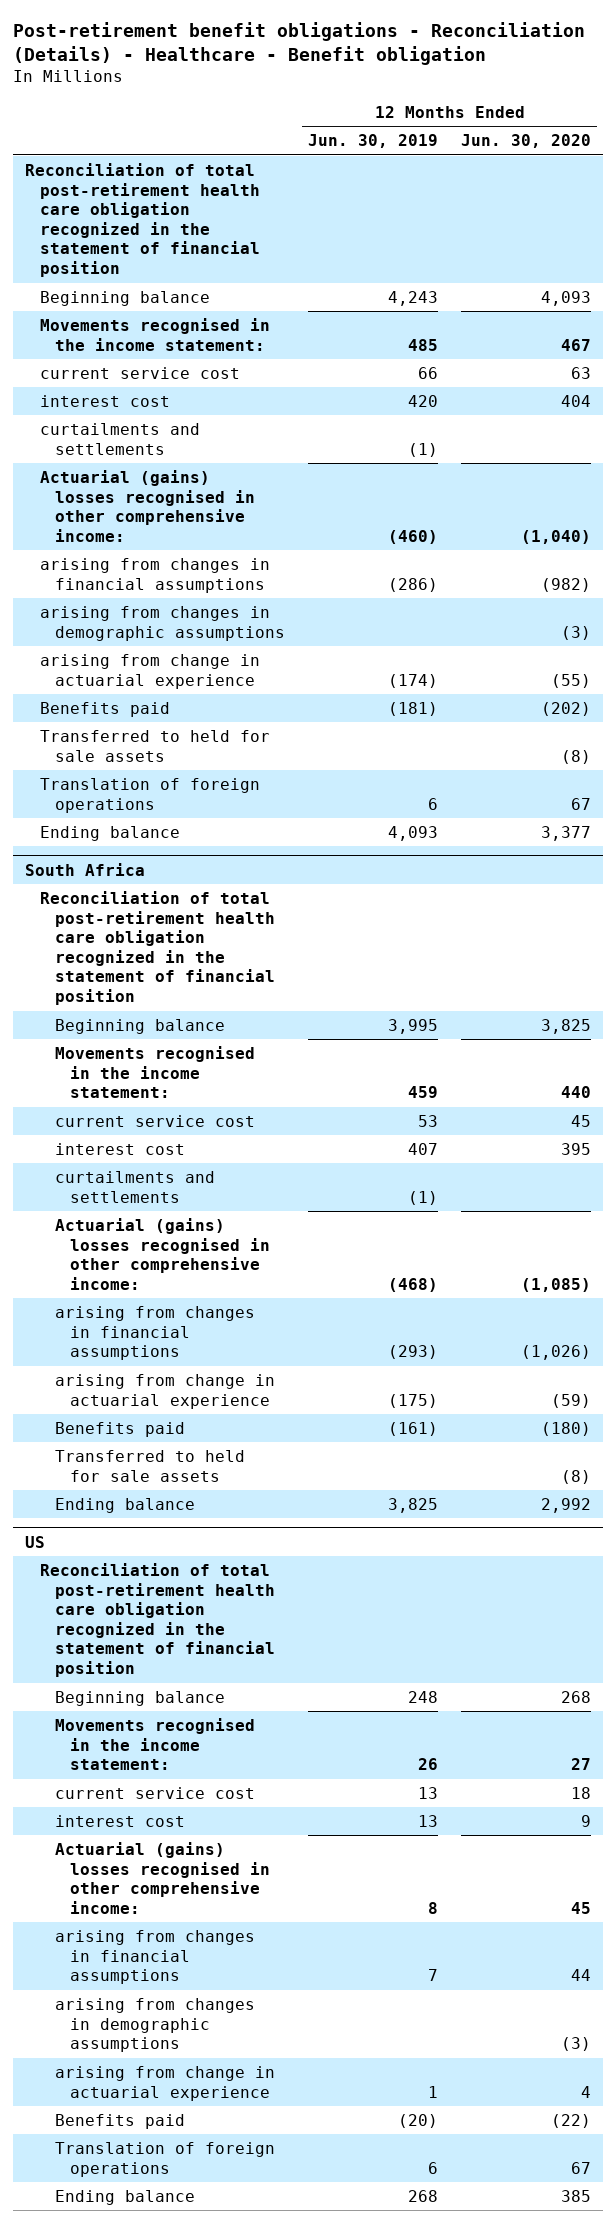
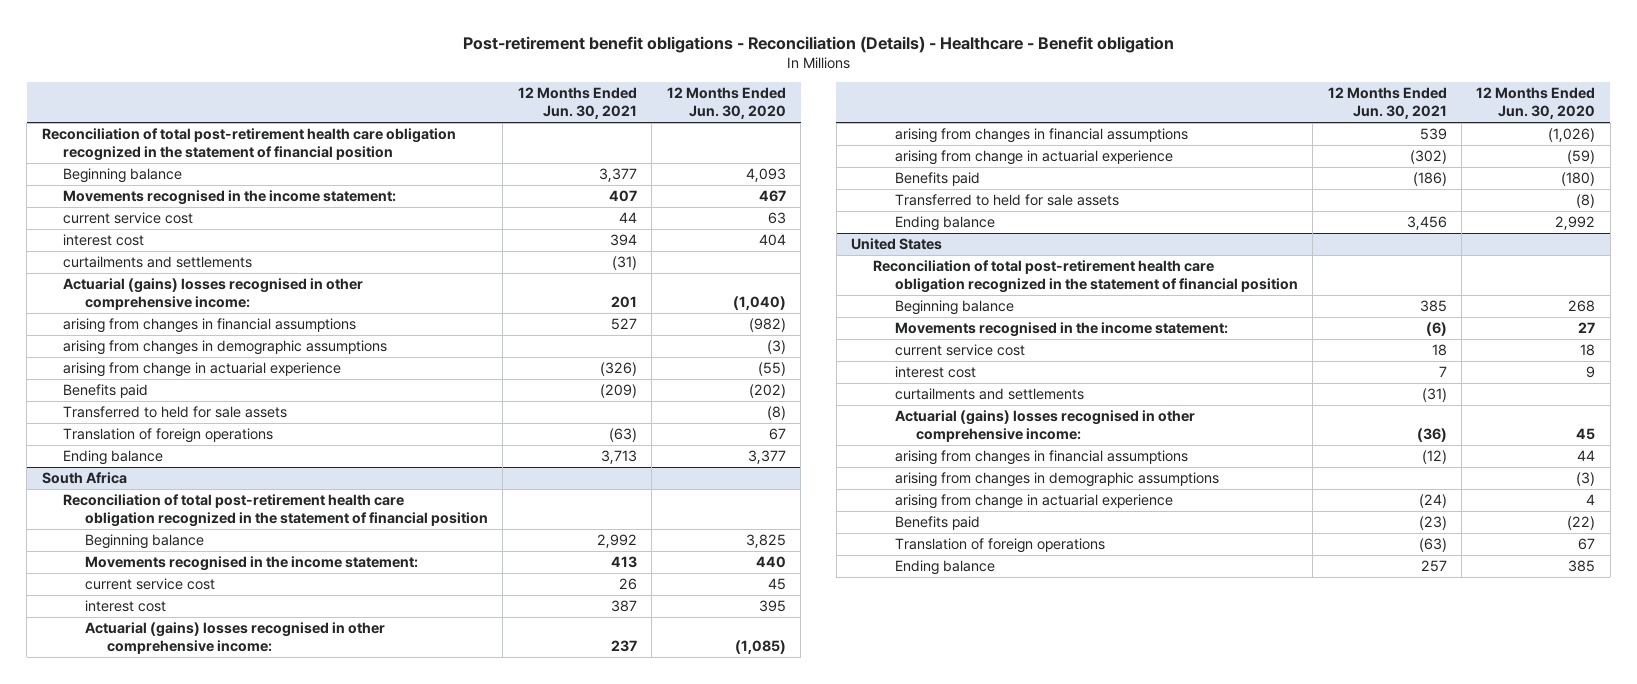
[308,134,439,149] Jun. 30, 2019 -> none
none -> [517,87,637,120] 12 Months Ended Jun. 30, 2021
[54,1170,215,1203] curtailments and settlements -> none
[24,1535,45,1548] US -> [851,237,943,250] United States
none -> [894,387,1084,400] curtailments and settlements

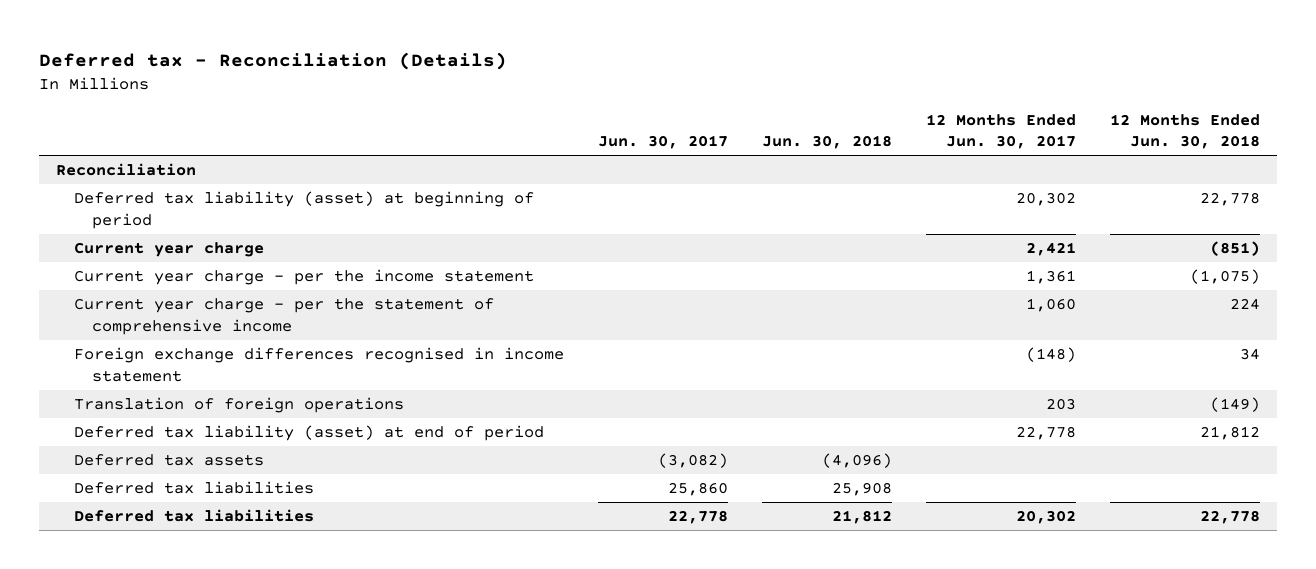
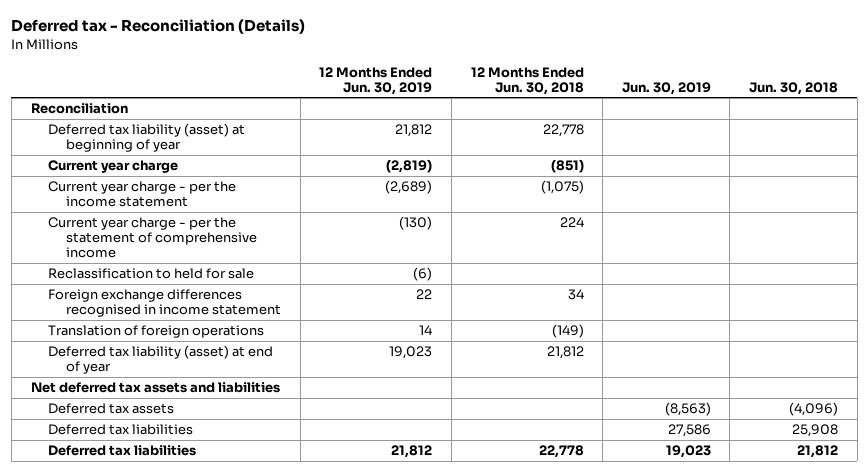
[597,135,728,150] Jun. 30, 2017 -> none
[925,113,1076,150] 12 Months Ended Jun. 30, 2017 -> none
none -> [319,66,433,95] 12 Months Ended Jun. 30, 2019
none -> [621,81,711,95] Jun. 30, 2019
[74,190,535,229] Deferred tax liability (asset) at beginning of period -> [48,123,246,152] Deferred tax liability (asset) at beginning of year
none -> [48,268,255,280] Reclassification to held for sale
[74,424,545,441] Deferred tax liability (asset) at end of period -> [48,345,274,374] Deferred tax liability (asset) at end of year
none -> [30,382,280,394] Net deferred tax assets and liabilities

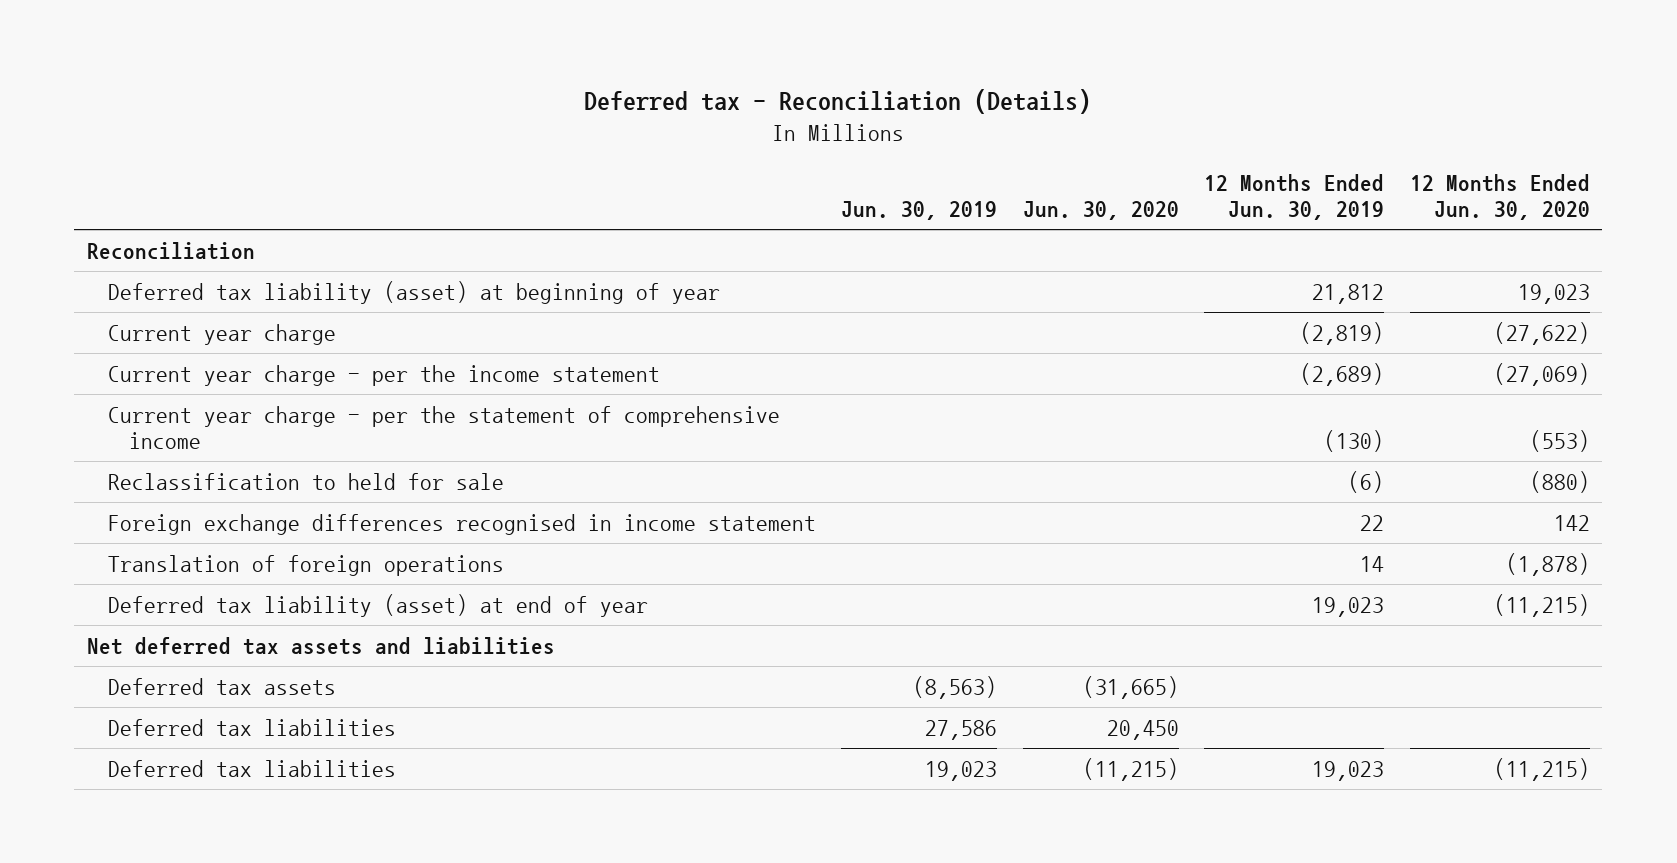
[470,66,584,95] 12 Months Ended Jun. 30, 2018 -> none
[748,81,838,95] Jun. 30, 2018 -> none
none -> [1022,200,1179,220] Jun. 30, 2020
none -> [1409,173,1590,220] 12 Months Ended Jun. 30, 2020
[391,445,433,459] 21,812 -> [1312,760,1385,781] 19,023

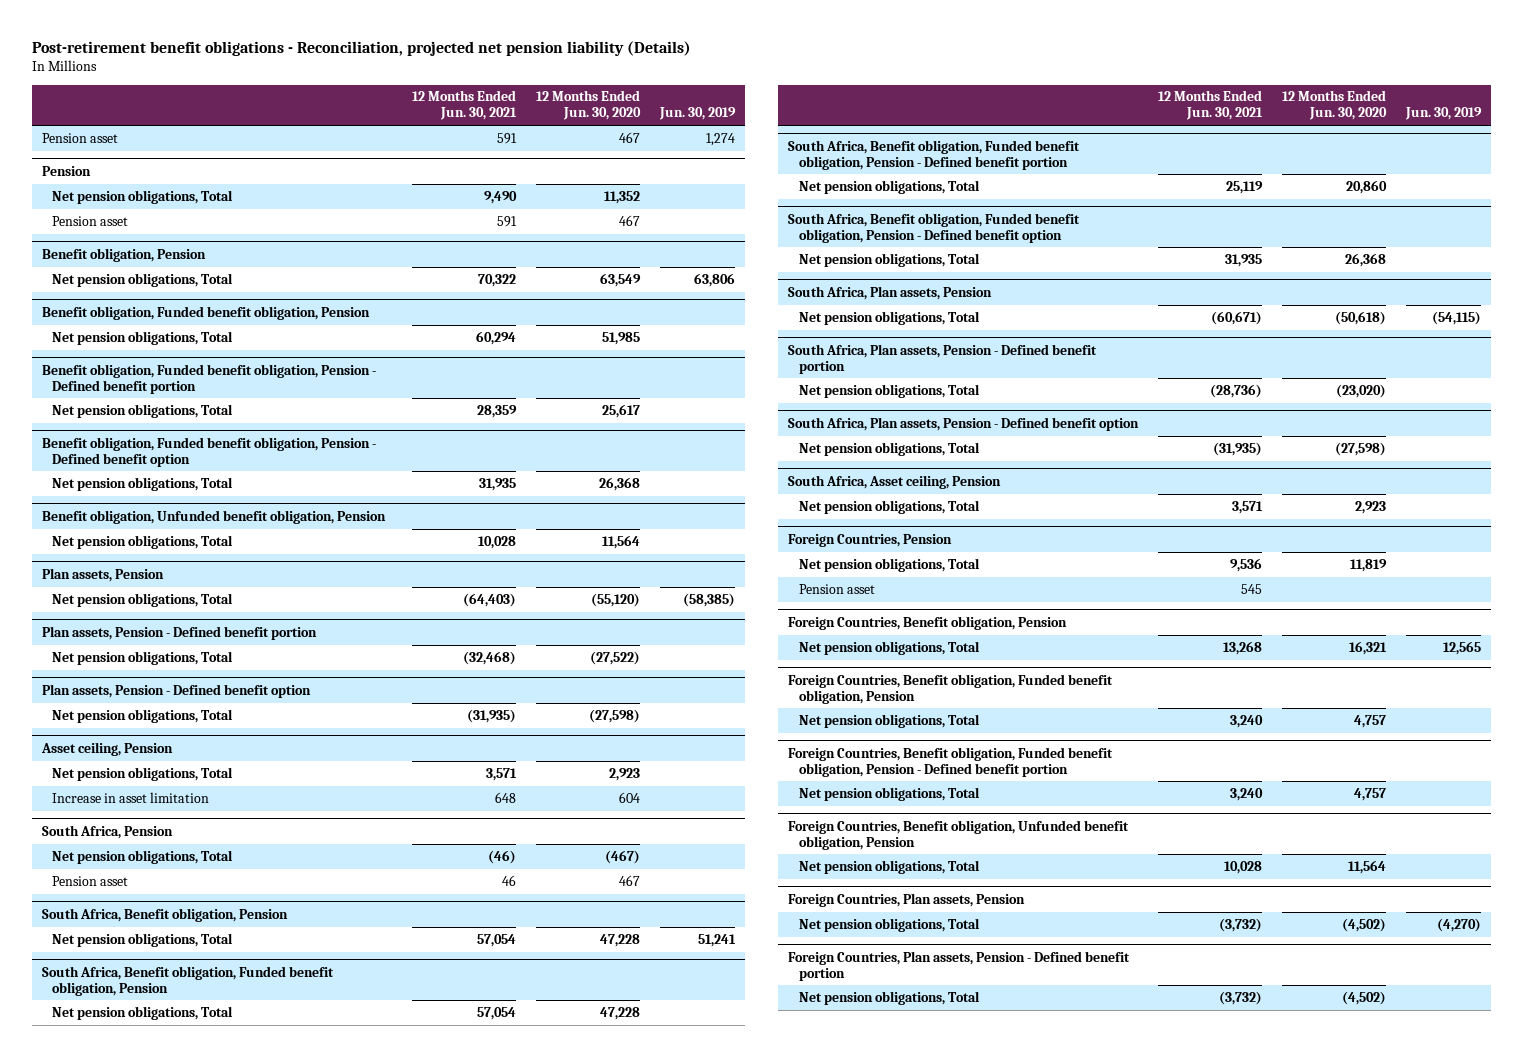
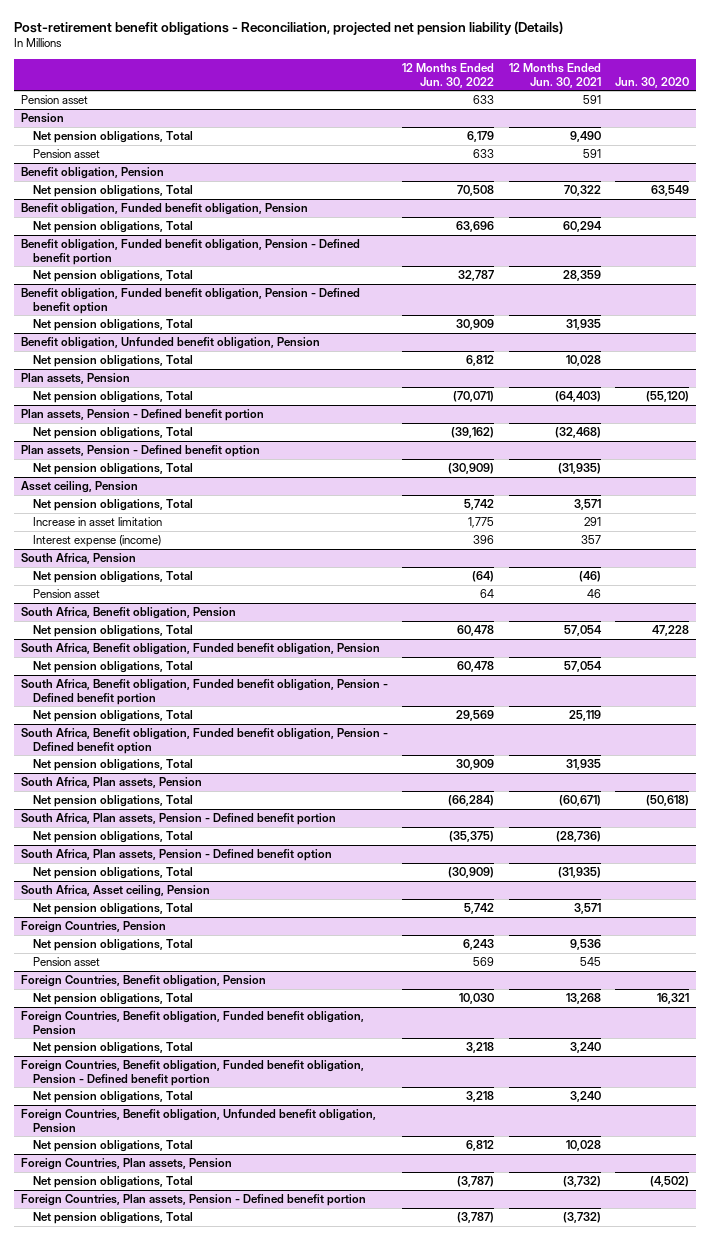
[535,90,641,121] 12 Months Ended Jun. 30, 2020 -> none
[658,107,736,121] Jun. 30, 2019 -> none
none -> [402,62,495,88] 12 Months Ended Jun. 30, 2022
none -> [615,76,690,88] Jun. 30, 2020
[494,791,516,803] 648 -> [583,517,601,527] 291
none -> [33,535,162,548] Interest expense (income)

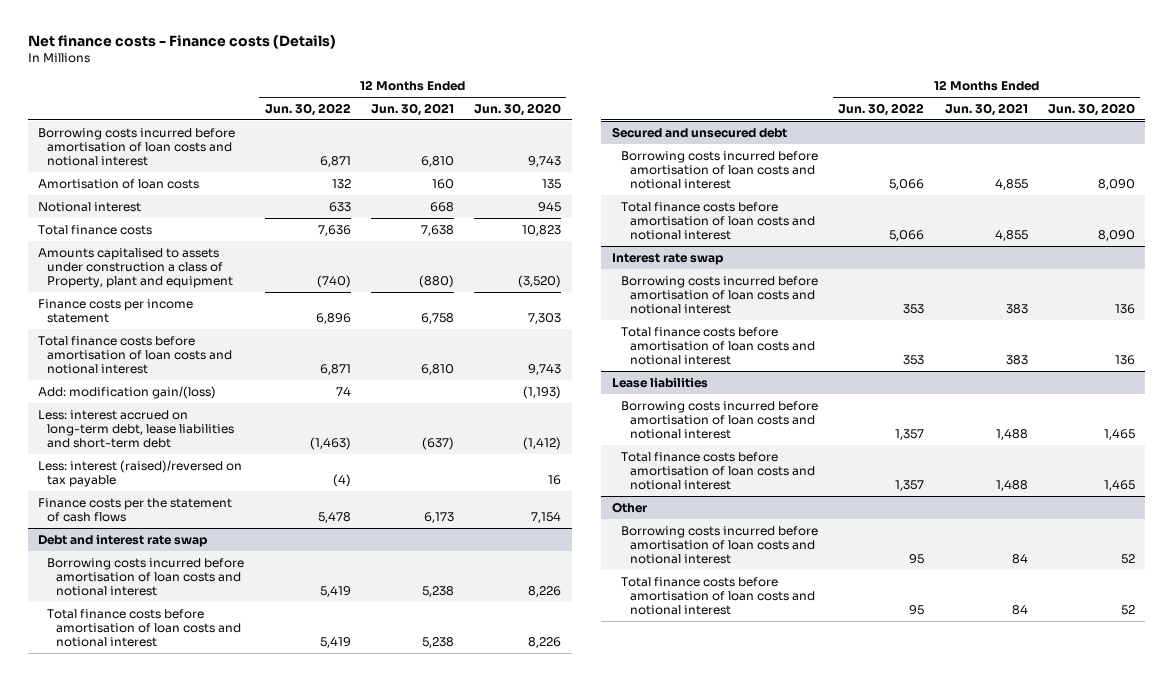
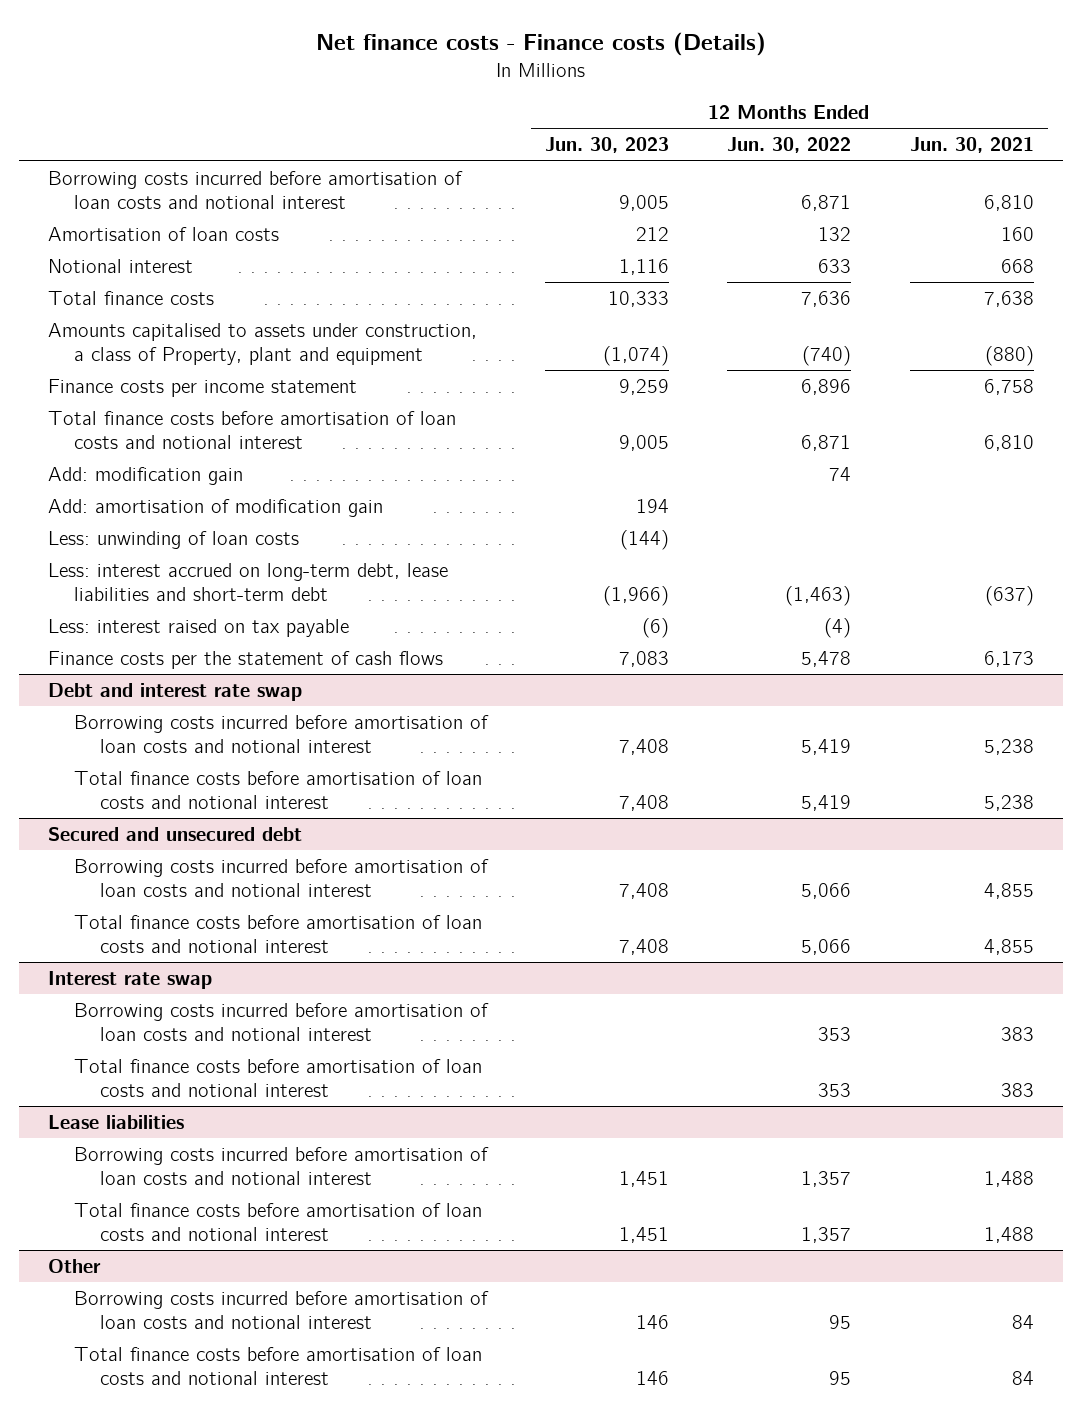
[474,102,562,116] Jun. 30, 2020 -> none
none -> [545,137,670,154] Jun. 30, 2023
[37,247,234,288] Amounts capitalised to assets under construction a class of Property, plant and equipment -> [48,322,478,365] Amounts capitalised to assets under construction, a class of Property, plant and equipment
[37,385,216,399] Add: modification gain/(loss) -> [48,466,244,485] Add: modification gain
none -> [48,498,384,517] Add: amortisation of modification gain
none -> [48,530,300,549] Less: unwinding of loan costs
[37,459,242,487] Less: interest (raised)/reversed on tax payable -> [48,618,350,637] Less: interest raised on tax payable

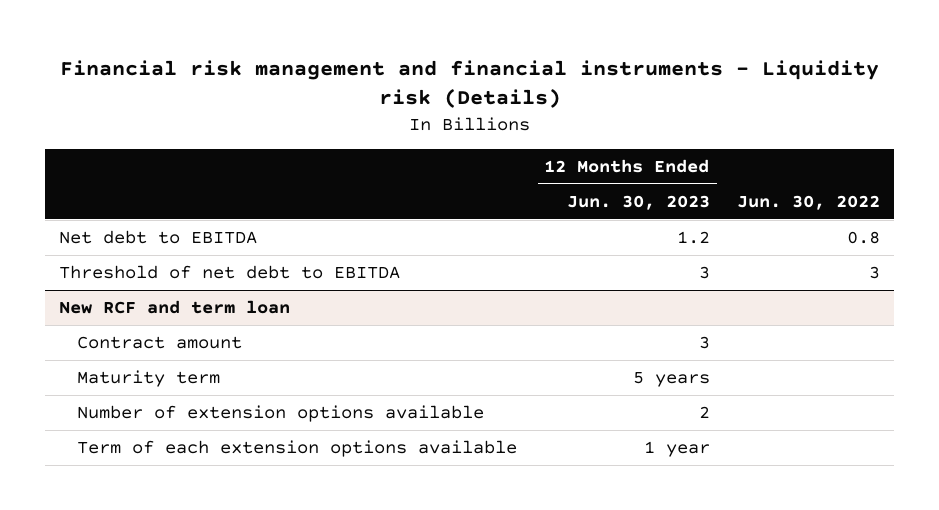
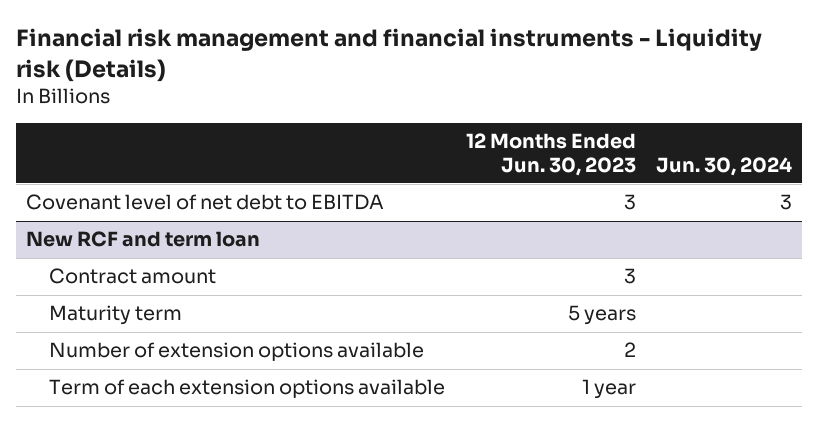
[737,194,881,210] Jun. 30, 2022 -> none
none -> [656,156,793,176] Jun. 30, 2024
[58,230,257,245] Net debt to EBITDA -> none
[58,265,400,280] Threshold of net debt to EBITDA -> [26,194,385,211] Covenant level of net debt to EBITDA

